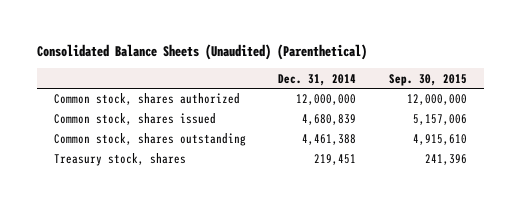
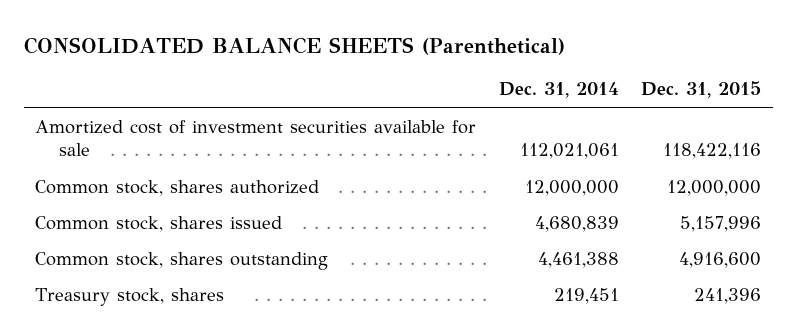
[37,44,368,61] Consolidated Balance Sheets (Unaudited) (Parenthetical) -> [23,36,565,55] CONSOLIDATED BALANCE SHEETS (Parenthetical)
[389,73,468,86] Sep. 30, 2015 -> none
none -> [641,81,762,99] Dec. 31, 2015
none -> [35,119,477,157] Amortized cost of investment securities available for sale

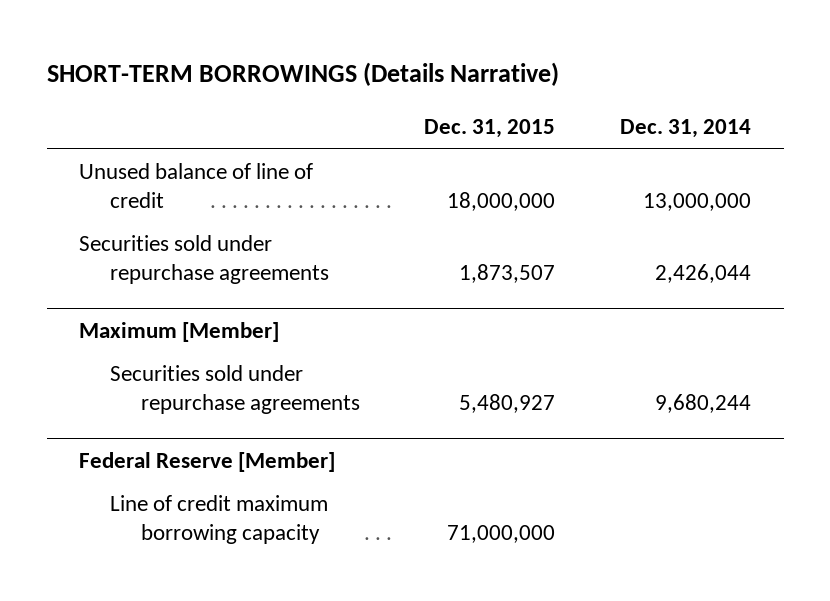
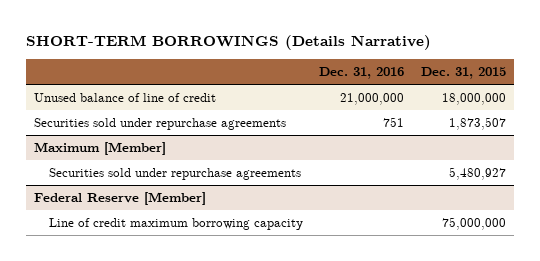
[620,118,752,138] Dec. 31, 2014 -> none
none -> [319,67,405,80] Dec. 31, 2016
[447,524,556,543] 71,000,000 -> [441,216,506,230] 75,000,000

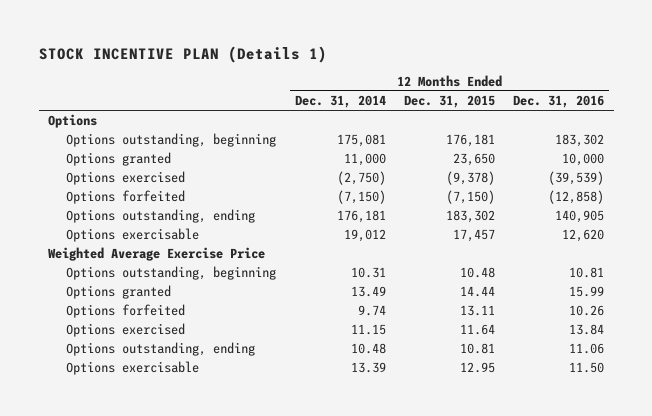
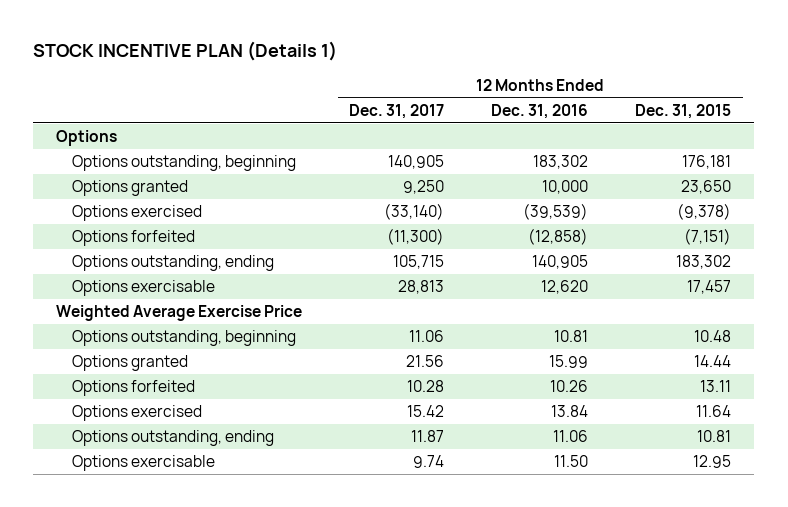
[294,95,386,109] Dec. 31, 2014 -> none
none -> [349,103,445,119] Dec. 31, 2017
[446,190,496,205] (7,150) -> [684,228,732,246] (7,151)

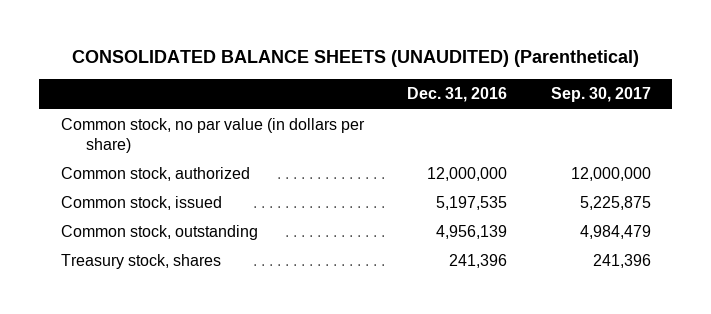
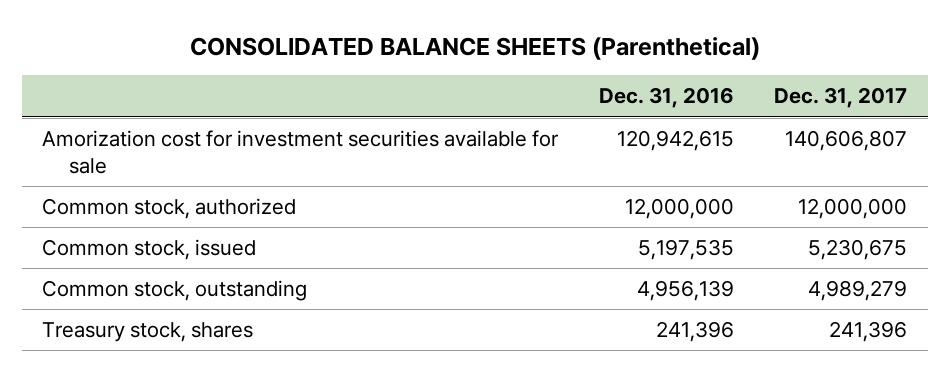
[71,50,639,68] CONSOLIDATED BALANCE SHEETS (UNAUDITED) (Parenthetical) -> [189,36,760,60] CONSOLIDATED BALANCE SHEETS (Parenthetical)
[550,87,651,103] Sep. 30, 2017 -> none
none -> [774,87,908,109] Dec. 31, 2017
[60,118,365,154] Common stock, no par value (in dollars per share) -> none
none -> [42,130,560,174] Amorization cost for investment securities available for sale

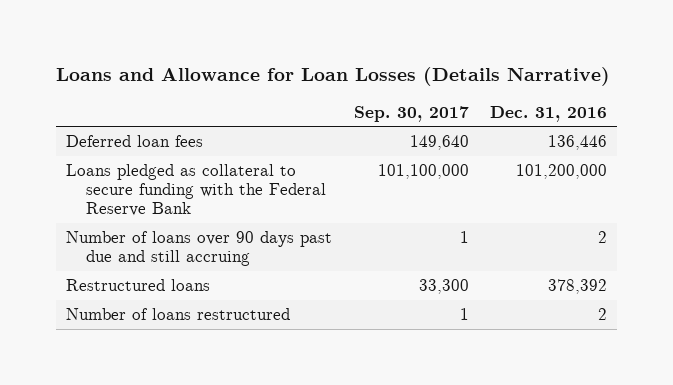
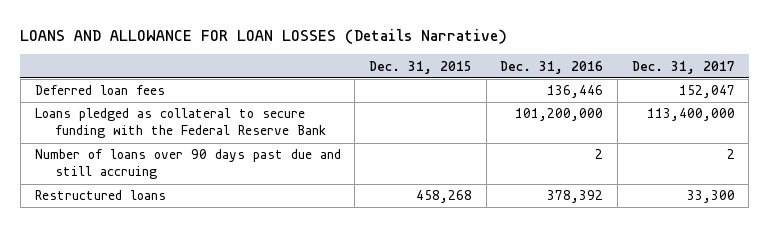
[55,67,610,87] Loans and Allowance for Loan Losses (Details Narrative) -> [20,29,508,45] LOANS AND ALLOWANCE FOR LOAN LOSSES (Details Narrative)
[353,105,469,122] Sep. 30, 2017 -> none
none -> [368,60,472,74] Dec. 31, 2015
none -> [631,60,735,74] Dec. 31, 2017
[66,307,291,320] Number of loans restructured -> none

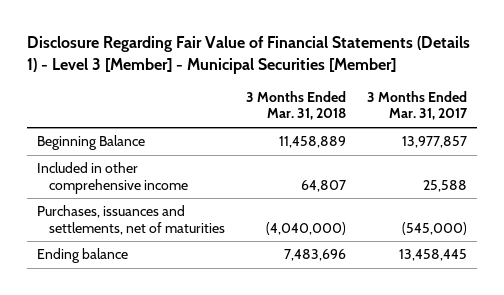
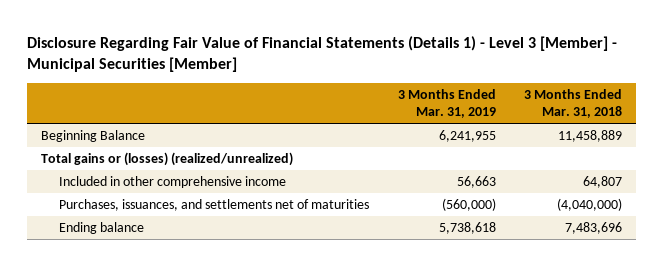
[366,91,468,121] 3 Months Ended Mar. 31, 2017 -> none
none -> [397,88,496,119] 3 Months Ended Mar. 31, 2019
none -> [41,152,294,167] Total gains or (losses) (realized/unrealized)
[37,205,226,235] Purchases, issuances and settlements, net of maturities -> [58,199,369,212] Purchases, issuances, and settlements net of maturities

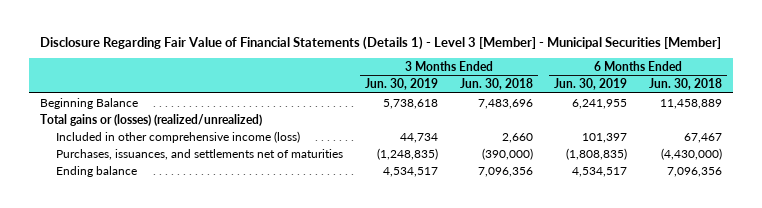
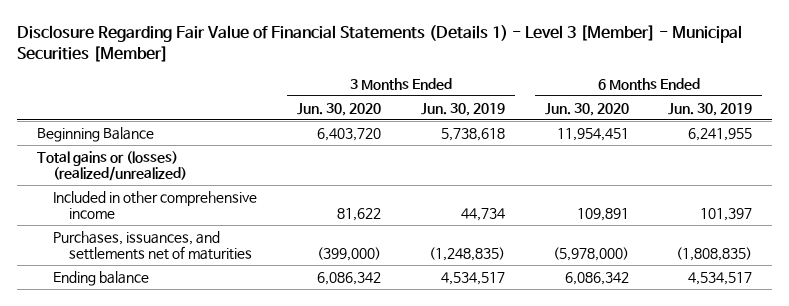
[459,78,533,91] Jun. 30, 2018 -> none
[648,78,722,91] Jun. 30, 2018 -> none
none -> [296,102,381,116] Jun. 30, 2020
none -> [544,102,629,116] Jun. 30, 2020
[56,130,301,143] Included in other comprehensive income (loss) -> [52,190,257,220] Included in other comprehensive income

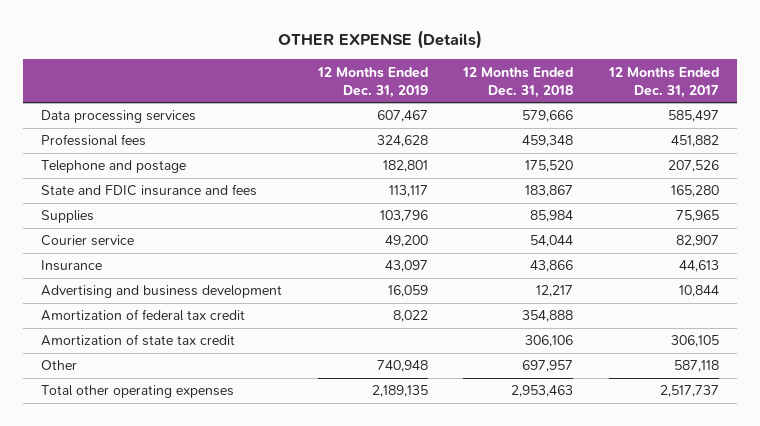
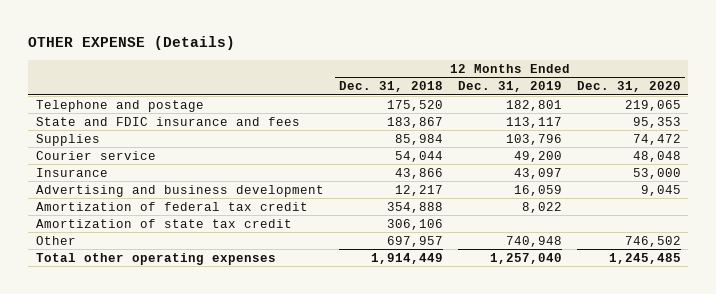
[607,66,719,98] 12 Months Ended Dec. 31, 2017 -> none
none -> [576,81,681,93] Dec. 31, 2020
[41,110,197,124] Data processing services -> none
[41,134,147,147] Professional fees -> none
[371,385,428,398] 2,189,135 -> [489,252,562,264] 1,257,040
[511,385,574,398] 2,953,463 -> [370,252,443,264] 1,914,449

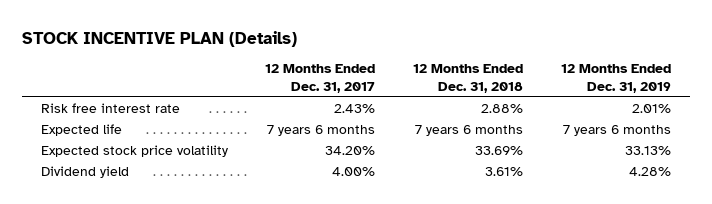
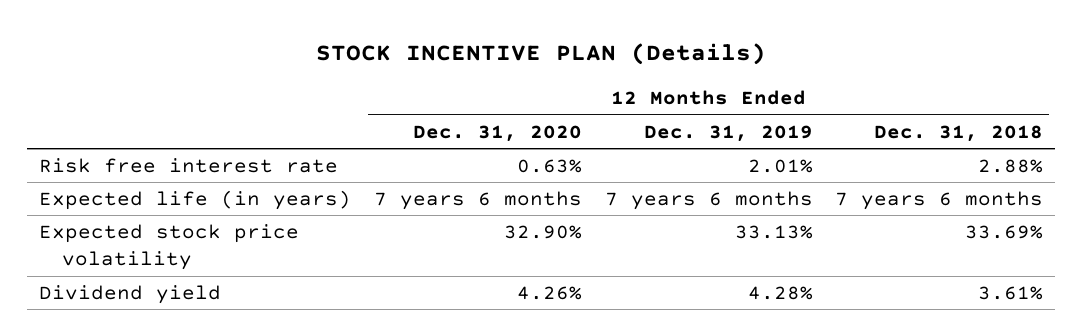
[265,64,376,93] 12 Months Ended Dec. 31, 2017 -> none
none -> [412,124,582,142] Dec. 31, 2020
[40,124,122,137] Expected life -> [38,189,351,210] Expected life (in years)

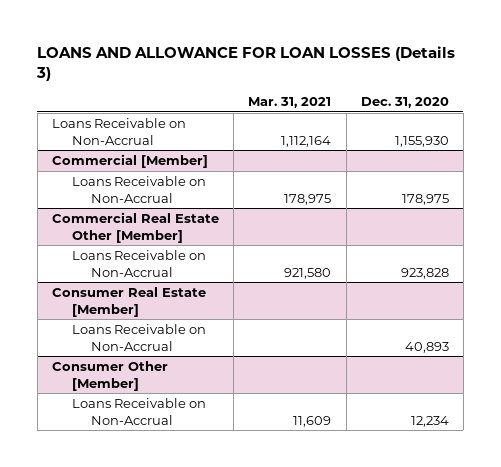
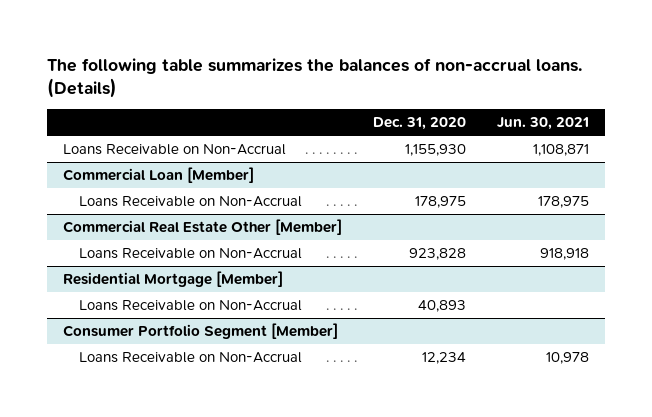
[36,45,456,82] LOANS AND ALLOWANCE FOR LOAN LOSSES (Details 3) -> [47,57,583,98] The following table summarizes the balances of non-accrual loans. (Details)
[248,97,332,109] Mar. 31, 2021 -> none
none -> [497,117,590,131] Jun. 30, 2021
[52,153,209,168] Commercial [Member] -> [62,167,254,184] Commercial Loan [Member]
[52,286,207,317] Consumer Real Estate [Member] -> [62,271,283,288] Residential Mortgage [Member]
[52,360,169,391] Consumer Other [Member] -> [62,323,338,340] Consumer Portfolio Segment [Member]

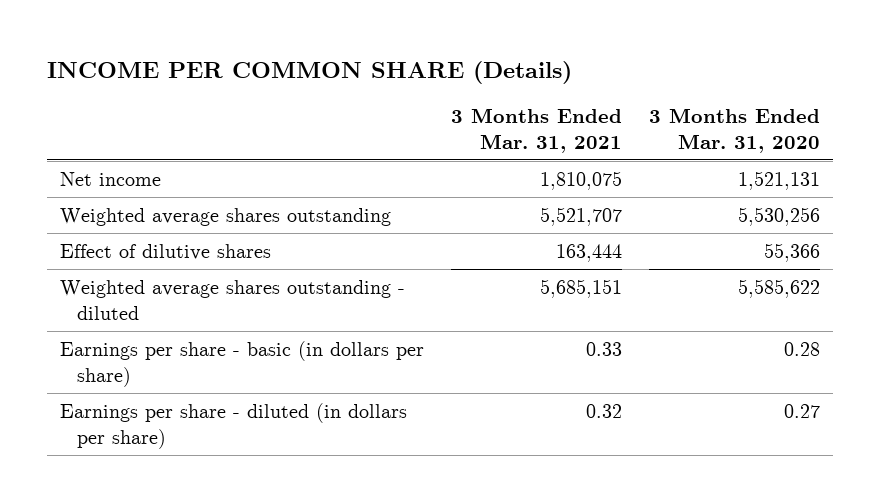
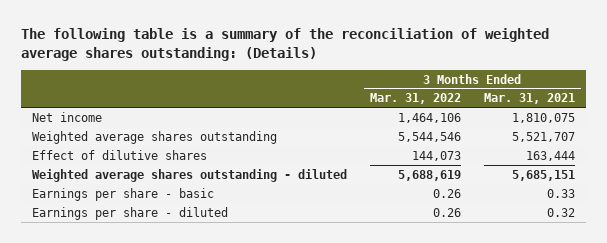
[46,60,572,84] INCOME PER COMMON SHARE (Details) -> [20,28,549,61] The following table is a summary of the reconciliation of weighted average shares outstanding: (Details)
[648,107,820,153] 3 Months Ended Mar. 31, 2020 -> none
none -> [370,93,462,105] Mar. 31, 2022
[60,340,425,387] Earnings per share - basic (in dollars per share) -> [32,187,215,201] Earnings per share - basic
[60,402,408,449] Earnings per share - diluted (in dollars per share) -> [32,206,229,220] Earnings per share - diluted

